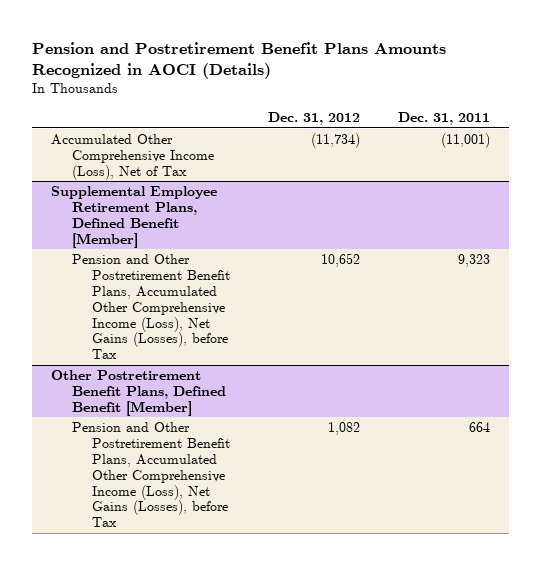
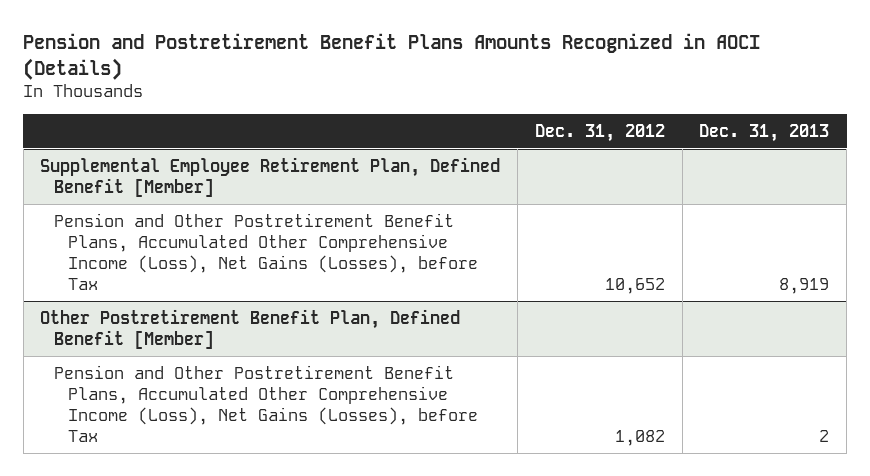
[397,112,490,126] Dec. 31, 2011 -> none
none -> [699,123,830,142] Dec. 31, 2013
[51,134,214,180] Accumulated Other Comprehensive Income (Loss), Net of Tax -> none
[51,186,218,248] Supplemental Employee Retirement Plans, Defined Benefit [Member] -> [40,156,501,197] Supplemental Employee Retirement Plan, Defined Benefit [Member]
[51,370,226,416] Other Postretirement Benefit Plans, Defined Benefit [Member] -> [40,308,461,349] Other Postretirement Benefit Plan, Defined Benefit [Member]

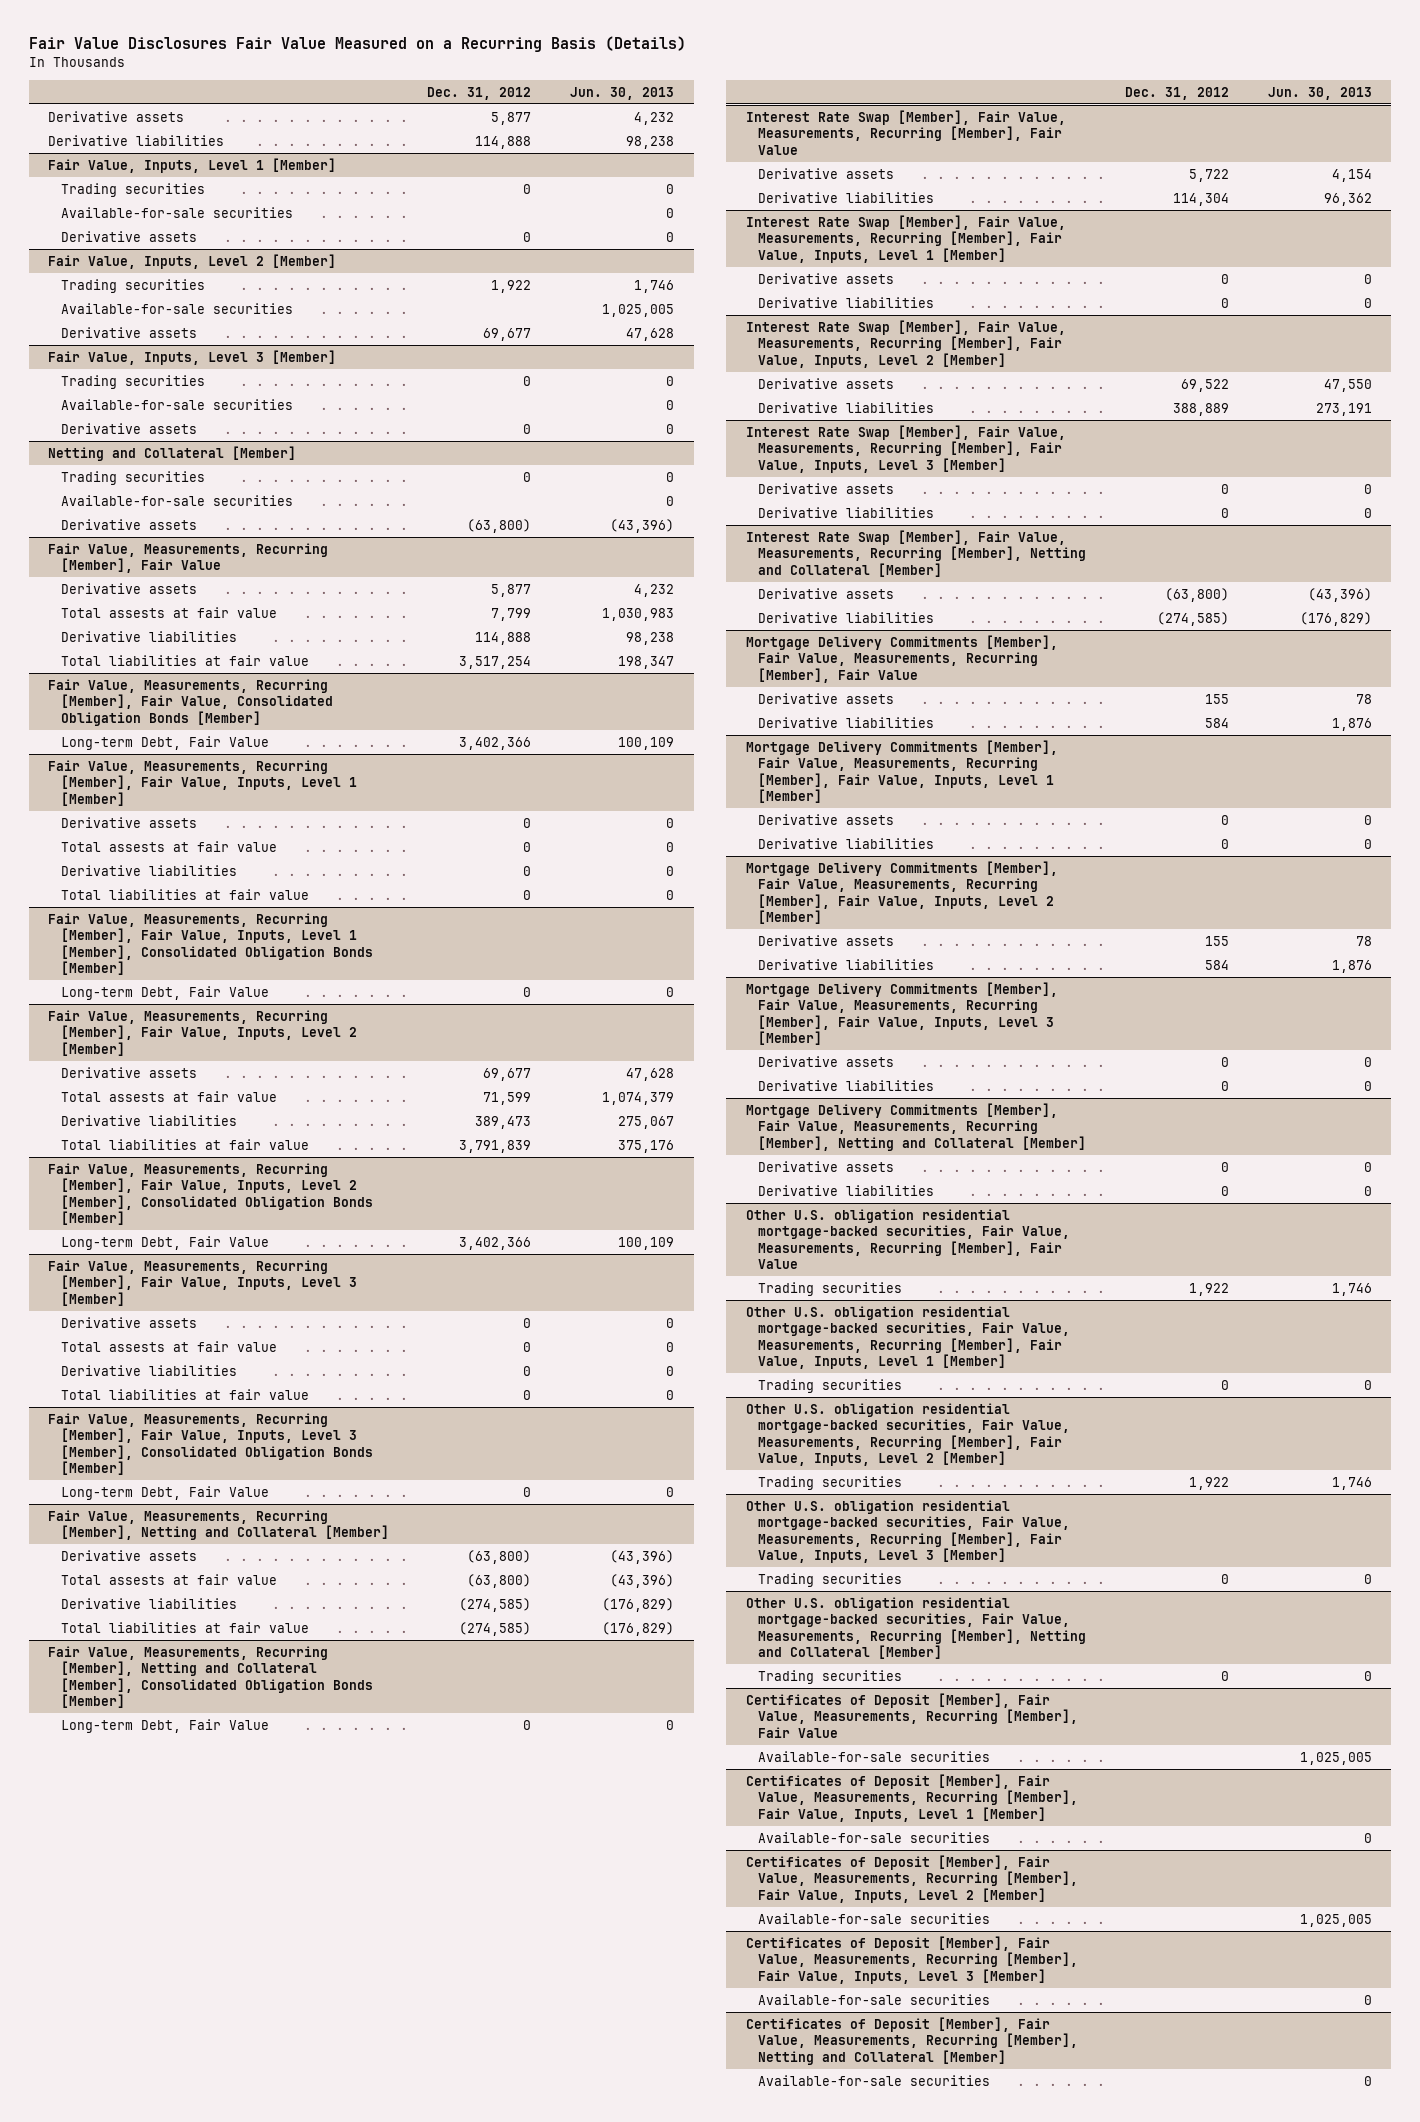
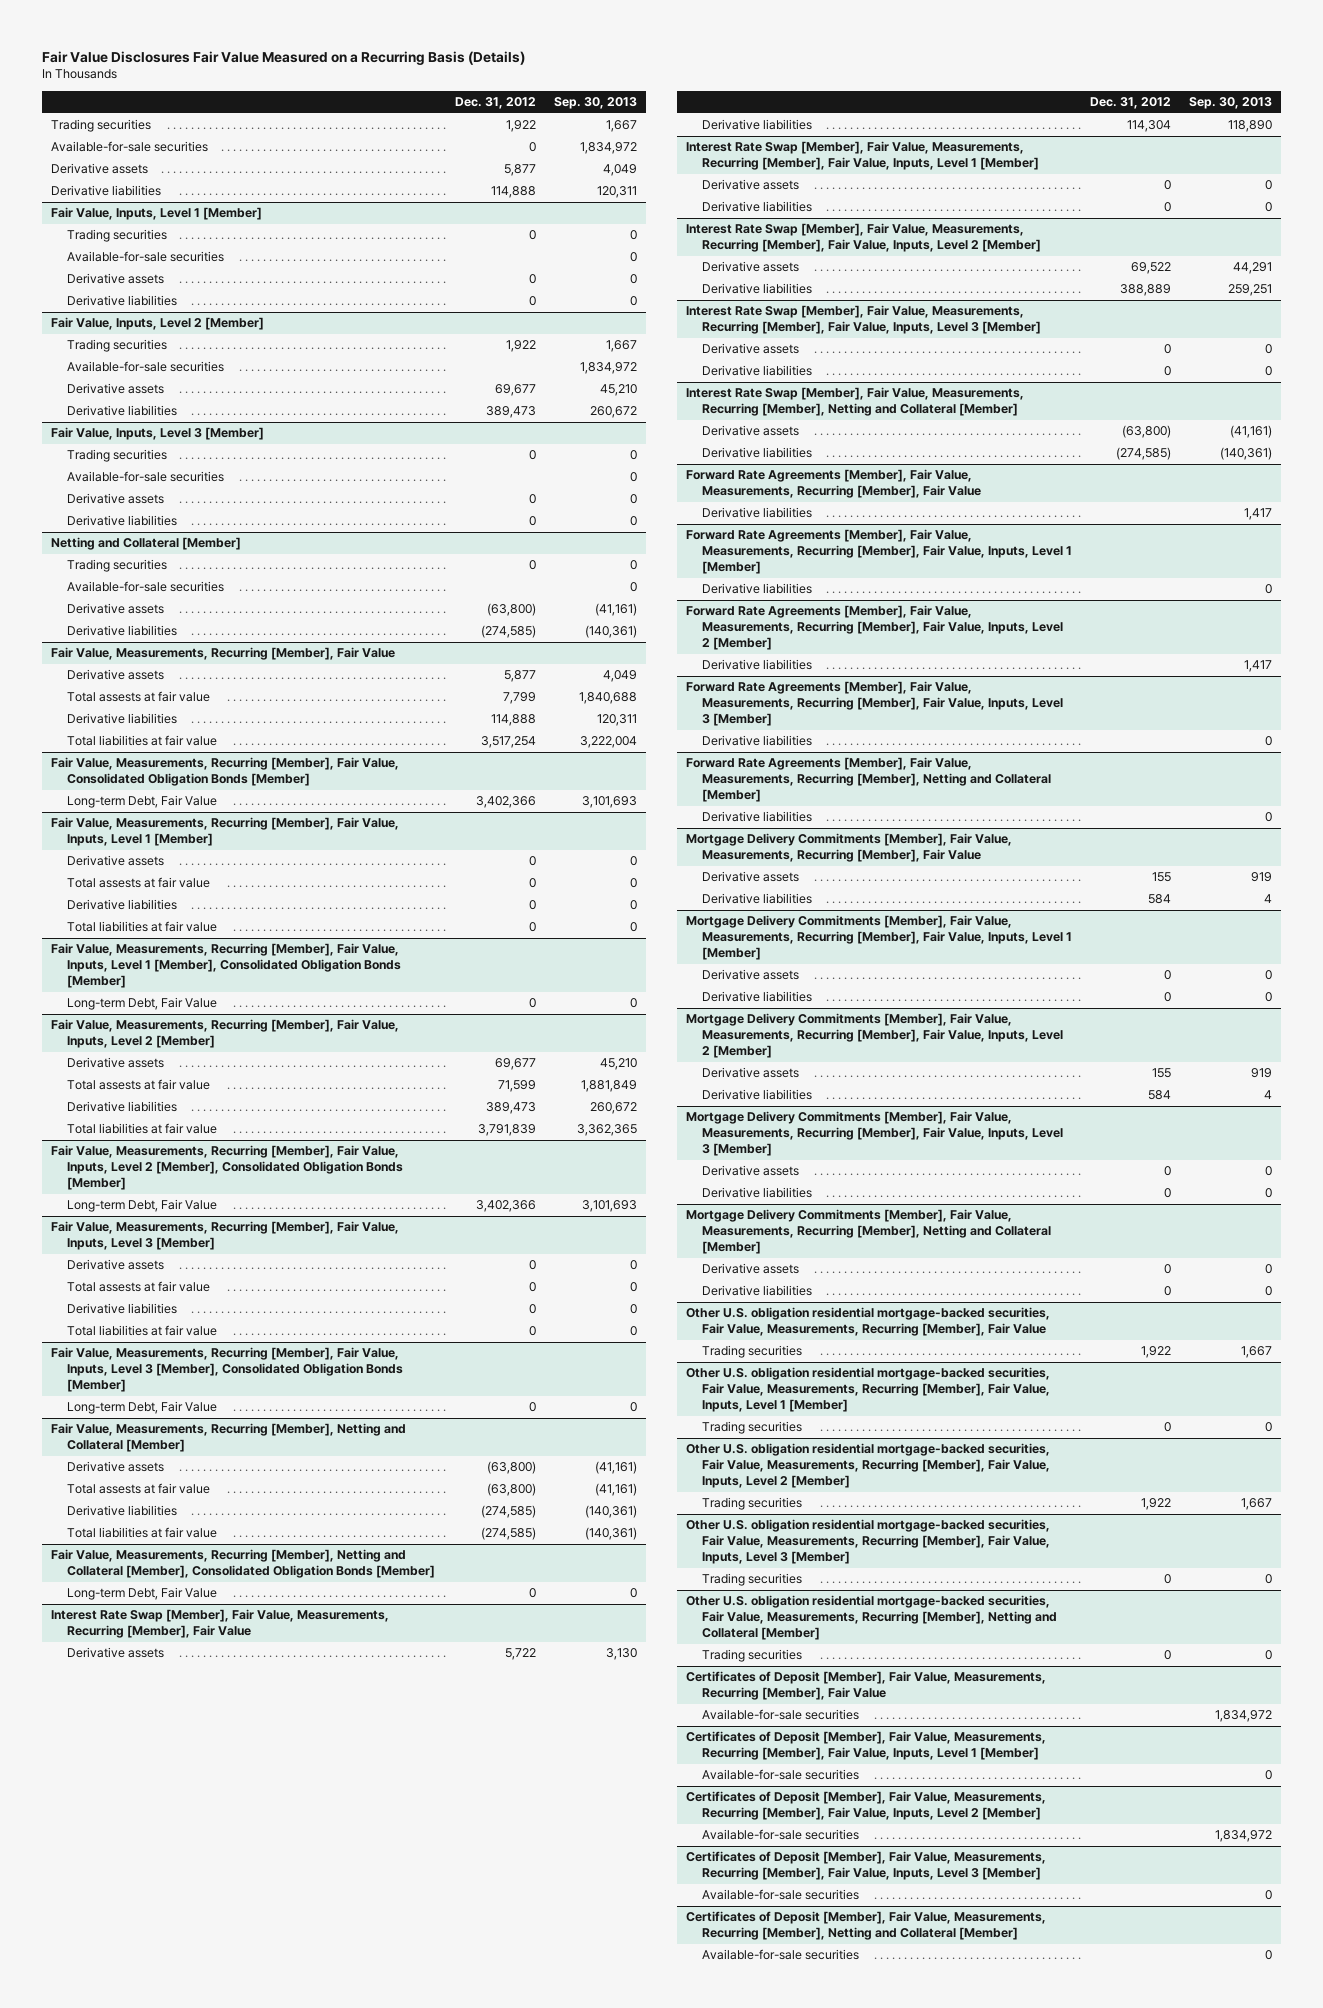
[570,86,675,100] Jun. 30, 2013 -> none
none -> [554,97,638,110] Sep. 30, 2013
none -> [51,119,152,133] Trading securities
none -> [51,141,209,153] Available-for-sale securities
none -> [67,295,178,307] Derivative liabilities
none -> [67,405,178,417] Derivative liabilities
none -> [67,515,178,527] Derivative liabilities
none -> [67,625,178,637] Derivative liabilities
none -> [686,469,981,499] Forward Rate Agreements [Member], Fair Value, Measurements, Recurring [Member], Fair Value
none -> [701,507,812,519] Derivative liabilities
none -> [686,529,1072,575] Forward Rate Agreements [Member], Fair Value, Measurements, Recurring [Member], Fair Value, Inputs, Level 1 [Member]
none -> [701,583,812,595] Derivative liabilities
none -> [686,605,1063,651] Forward Rate Agreements [Member], Fair Value, Measurements, Recurring [Member], Fair Value, Inputs, Level 2 [Member]
none -> [701,659,812,671] Derivative liabilities
none -> [686,681,1063,727] Forward Rate Agreements [Member], Fair Value, Measurements, Recurring [Member], Fair Value, Inputs, Level 3 [Member]
none -> [701,735,812,747] Derivative liabilities
none -> [686,757,1051,803] Forward Rate Agreements [Member], Fair Value, Measurements, Recurring [Member], Netting and Collateral [Member]
none -> [701,811,812,823] Derivative liabilities

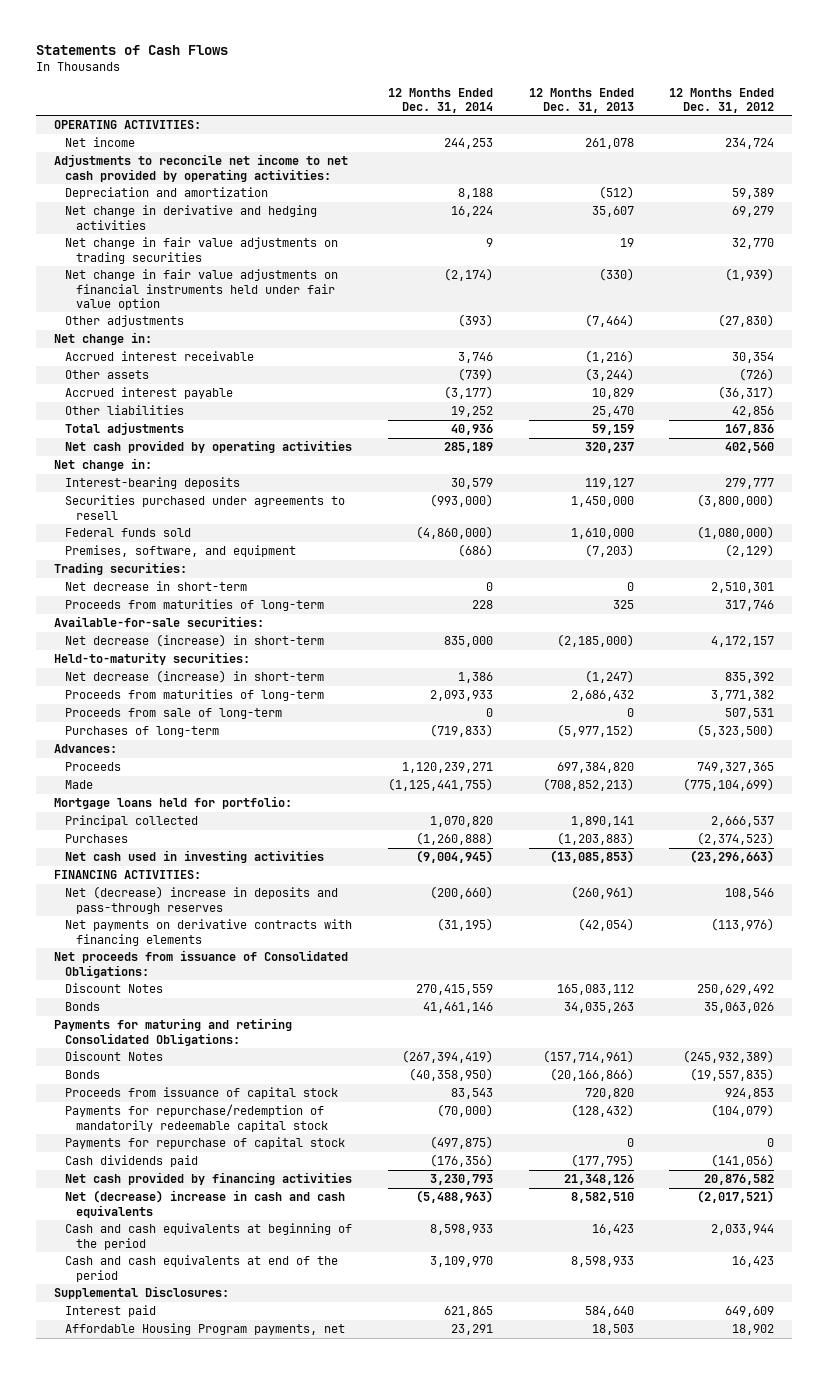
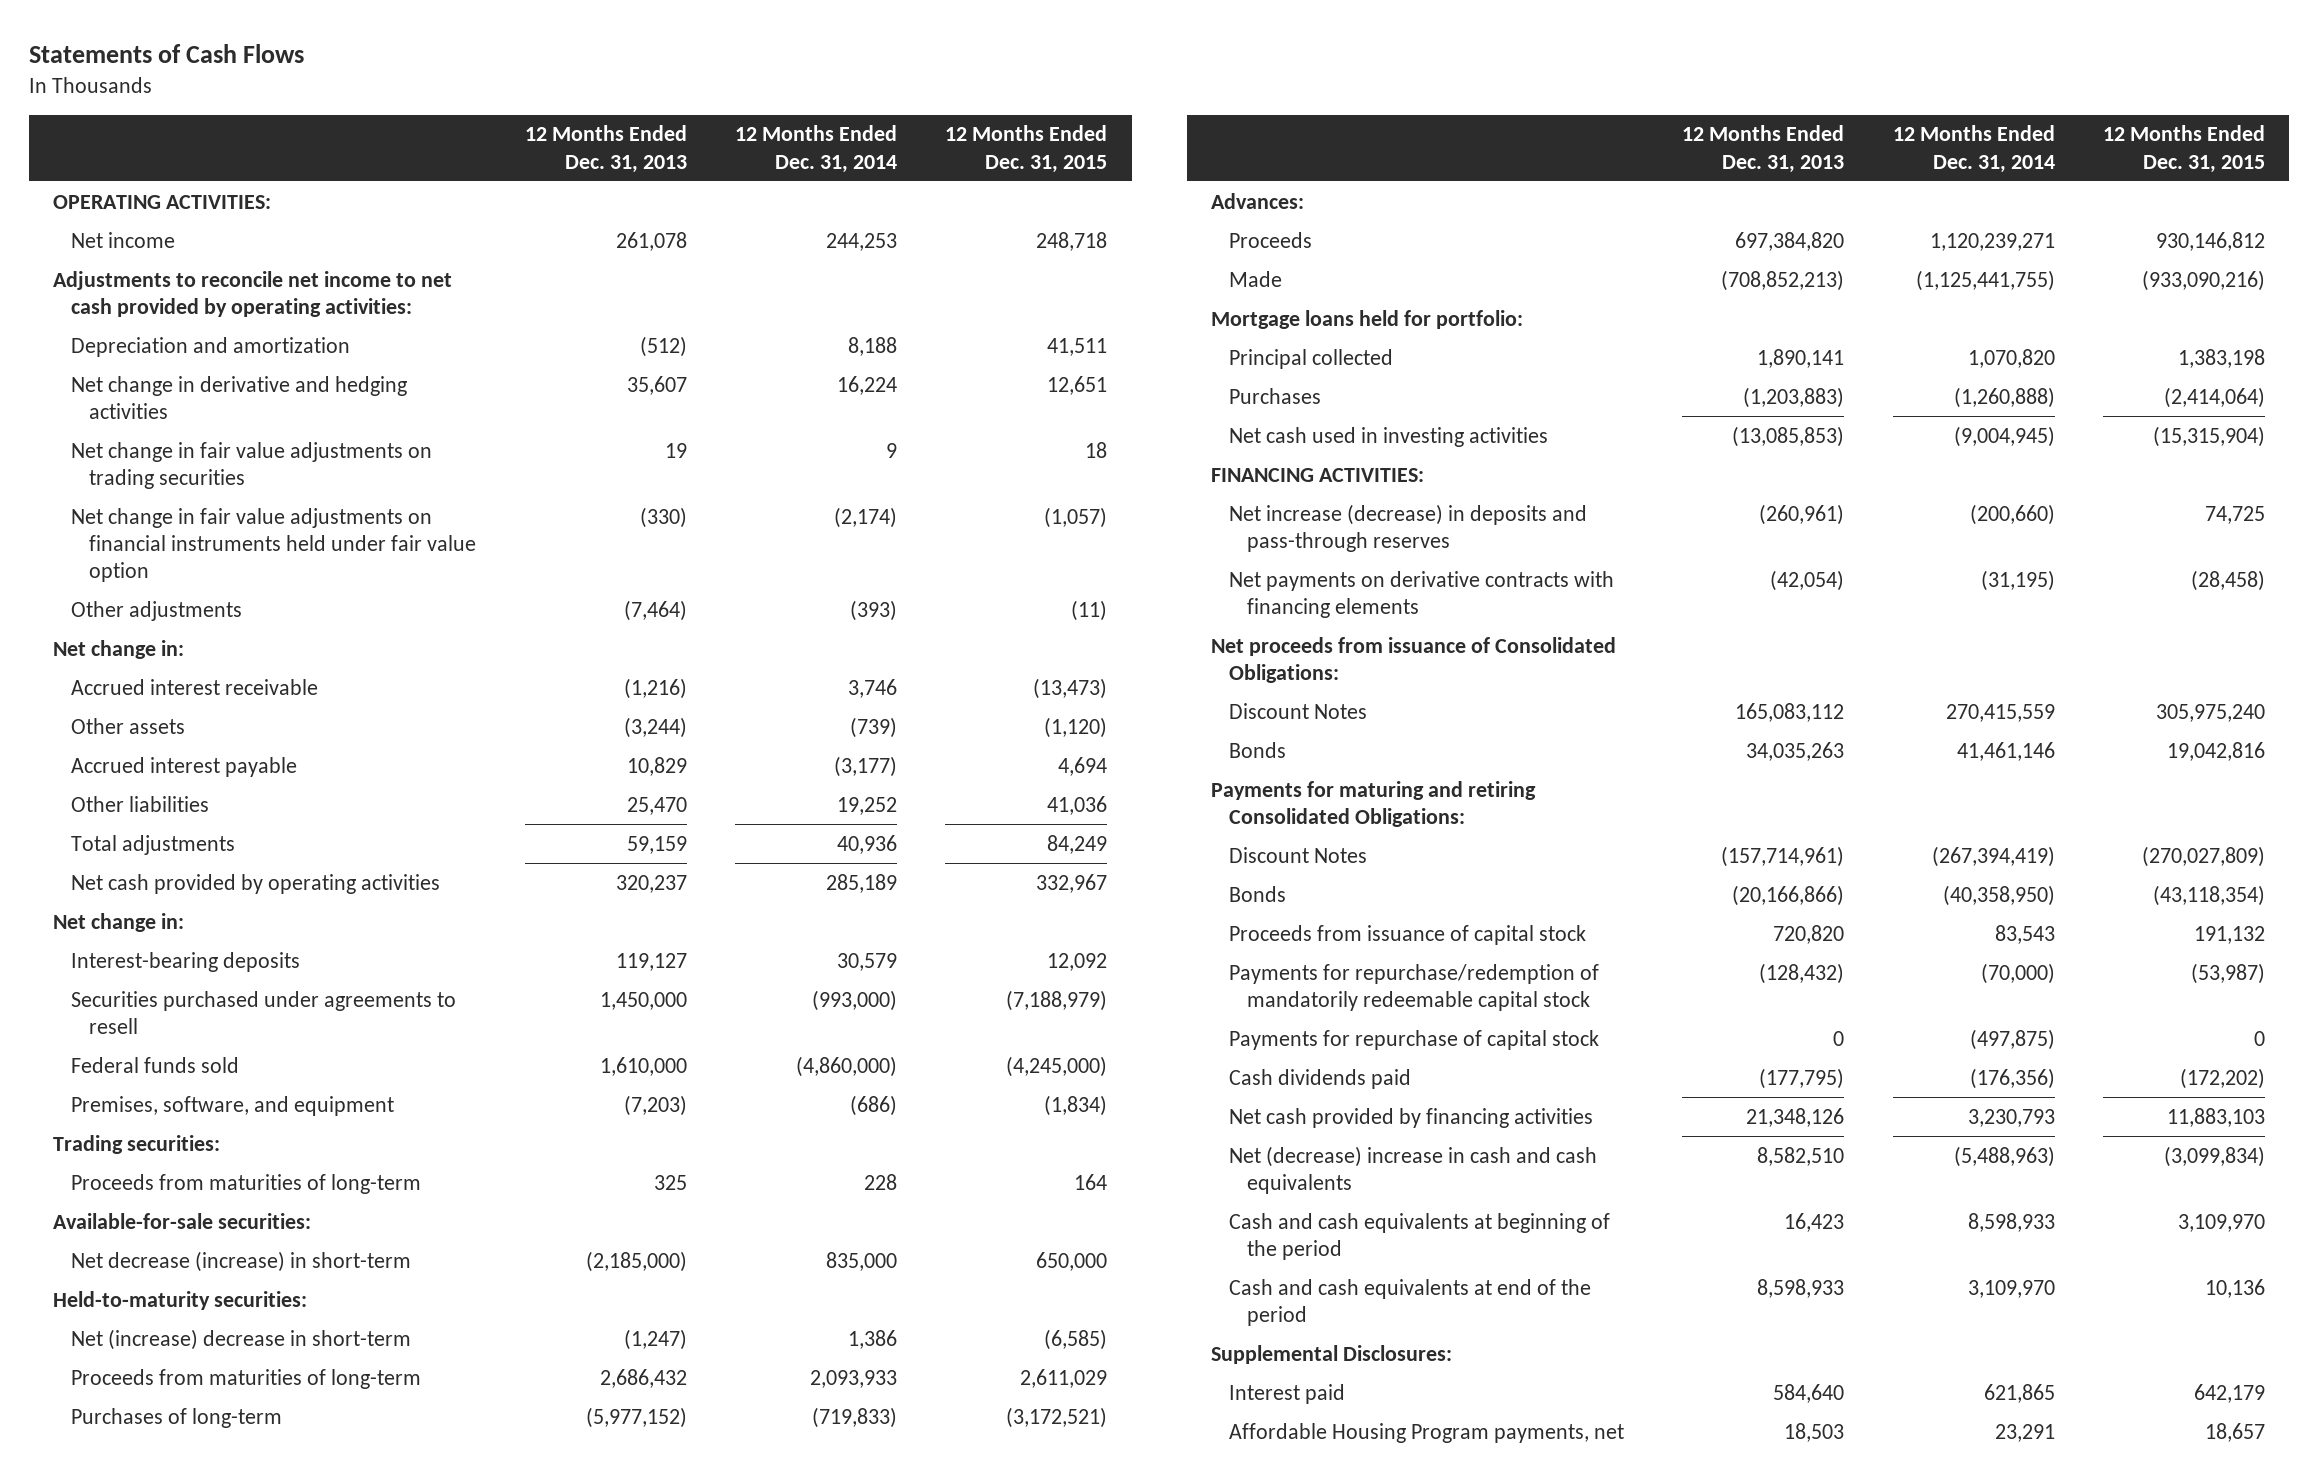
[669,87,775,113] 12 Months Ended Dec. 31, 2012 -> none
none -> [945,125,1108,173] 12 Months Ended Dec. 31, 2015
[65,581,248,592] Net decrease in short-term -> none
[65,670,325,684] Net decrease (increase) in short-term -> [71,1328,412,1350] Net (increase) decrease in short-term
[65,708,283,720] Proceeds from sale of long-term -> none
[65,886,339,914] Net (decrease) increase in deposits and pass-through reserves -> [1228,503,1587,552] Net increase (decrease) in deposits and pass-through reserves

